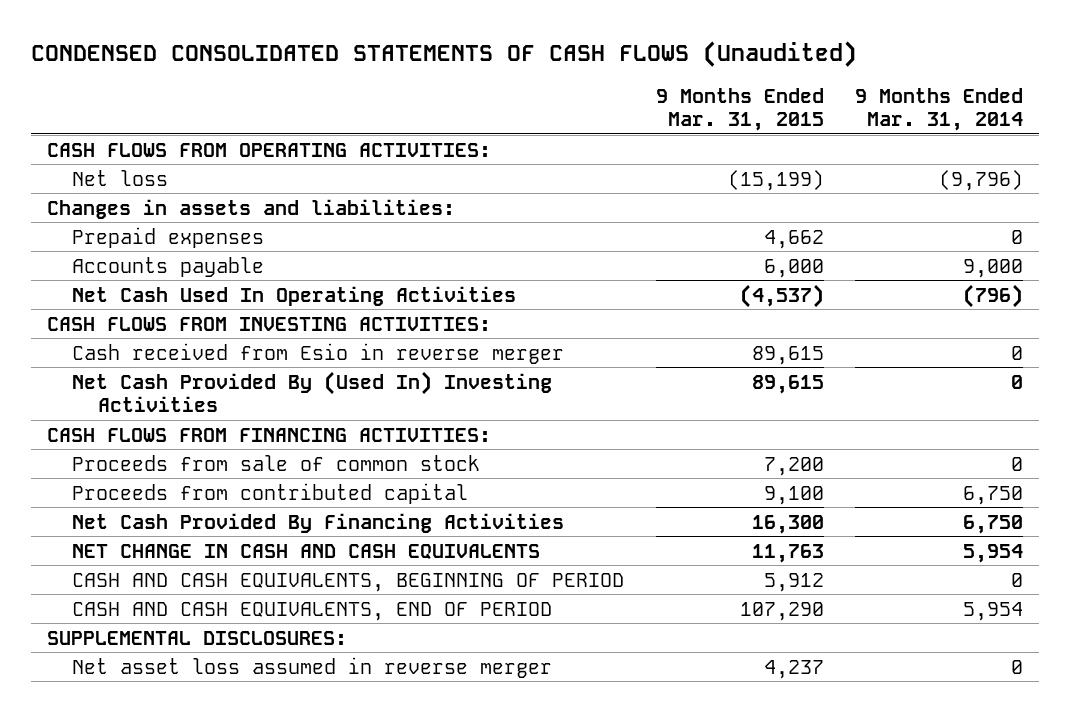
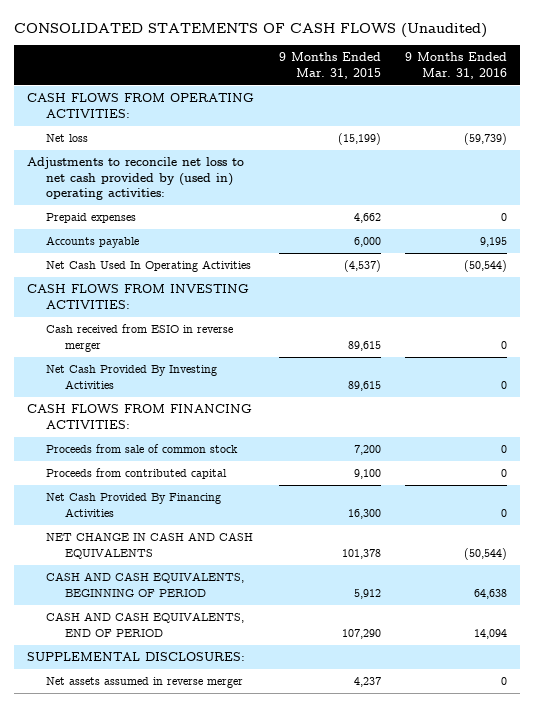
[30,41,857,68] CONDENSED CONSOLIDATED STATEMENTS OF CASH FLOWS (Unaudited) -> [14,22,488,38] CONSOLIDATED STATEMENTS OF CASH FLOWS (Unaudited)
[855,87,1024,131] 9 Months Ended Mar. 31, 2014 -> none
none -> [405,52,508,79] 9 Months Ended Mar. 31, 2016
[46,198,455,219] Changes in assets and liabilities: -> none
none -> [26,157,244,201] Adjustments to reconcile net loss to net cash provided by (used in) operating activities:
[72,342,565,364] Cash received from Esio in reverse merger -> [45,324,233,352] Cash received from ESIO in reverse merger
[72,370,553,412] Net Cash Provided By (Used In) Investing Activities -> [45,365,217,389] Net Cash Provided By Investing Activities
[751,543,824,563] 11,763 -> [341,548,381,559] 101,378
[72,656,553,678] Net asset loss assumed in reverse merger -> [45,677,243,689] Net assets assumed in reverse merger

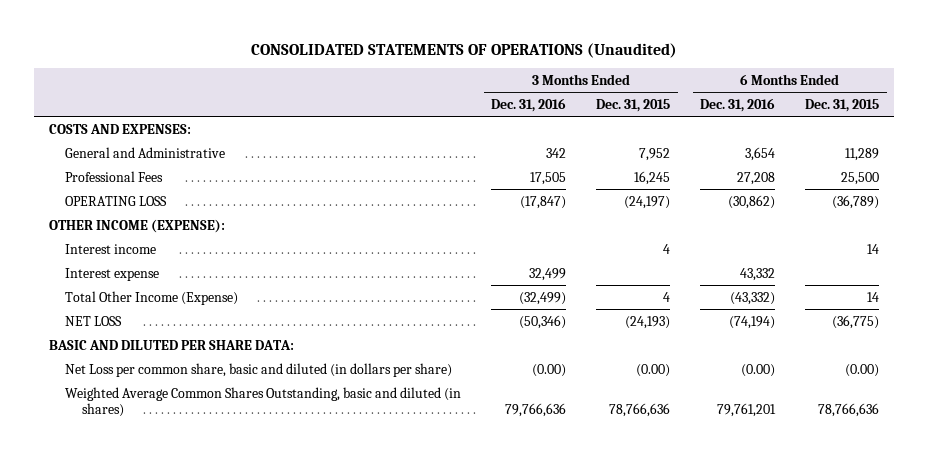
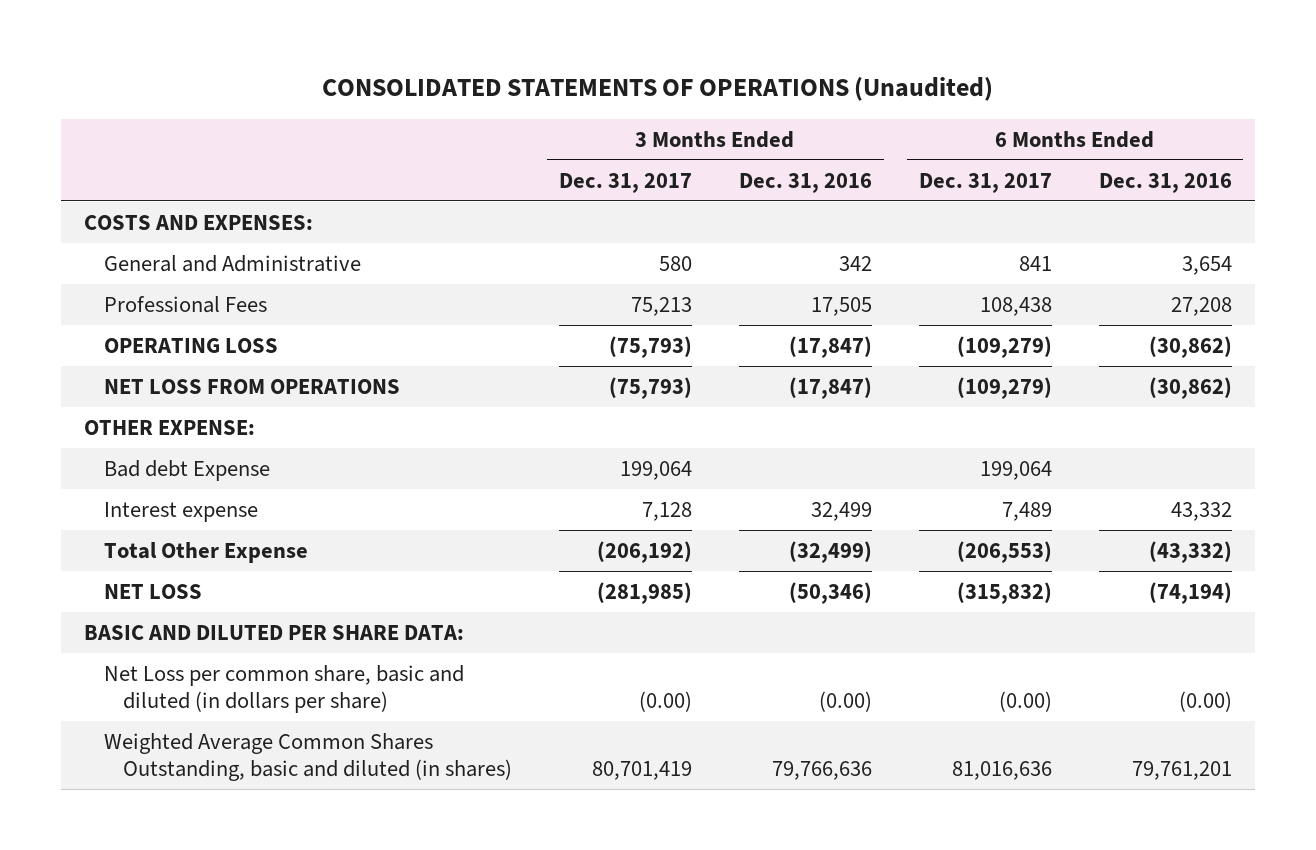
[596,98,671,112] Dec. 31, 2015 -> none
[805,98,880,112] Dec. 31, 2015 -> none
none -> [558,172,692,193] Dec. 31, 2017
none -> [918,172,1052,193] Dec. 31, 2017
[65,243,157,254] Interest income -> none
none -> [103,379,400,395] NET LOSS FROM OPERATIONS
[48,218,225,233] OTHER INCOME (EXPENSE): -> [83,420,255,436] OTHER EXPENSE:
none -> [103,460,270,482] Bad debt Expense
[65,290,239,305] Total Other Income (Expense) -> [103,542,308,564] Total Other Expense

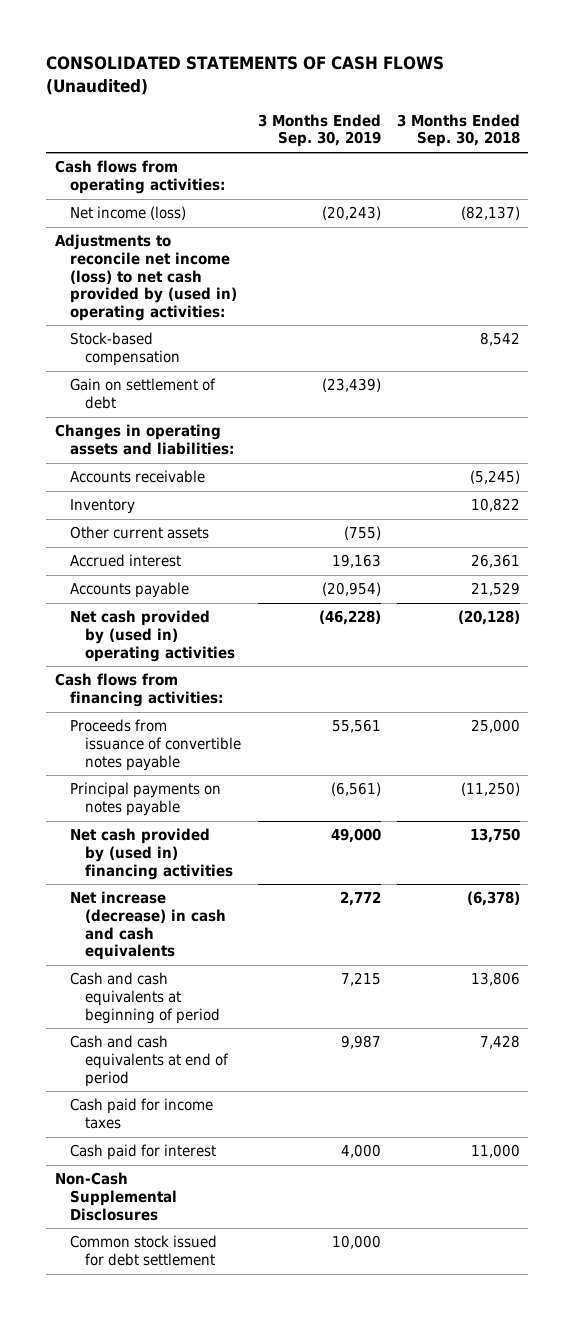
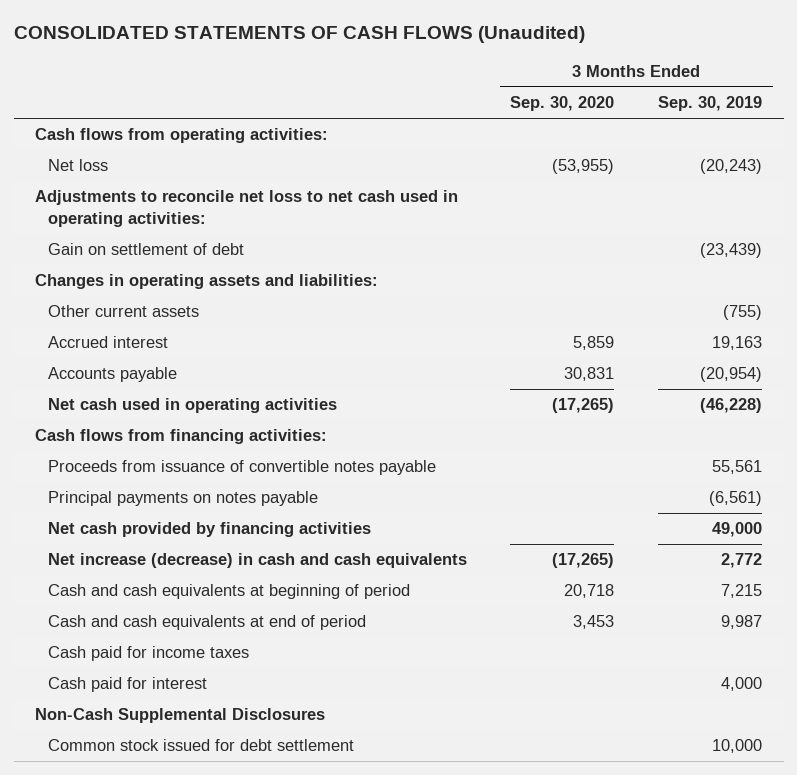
[396,113,520,148] 3 Months Ended Sep. 30, 2018 -> none
none -> [510,95,615,111] Sep. 30, 2020
[69,332,181,366] Stock-based compensation -> none
[69,206,186,221] Net income (loss) -> [47,159,108,172] Net loss
[54,234,237,321] Adjustments to reconcile net income (loss) to net cash provided by (used in) operating activities: -> [35,190,459,227] Adjustments to reconcile net loss to net cash used in operating activities:
[69,470,205,484] Accounts receivable -> none
[69,499,135,515] Inventory -> none
[69,610,236,662] Net cash provided by (used in) operating activities -> [47,398,337,414] Net cash used in operating activities
[69,828,234,880] Net cash provided by (used in) financing activities -> [47,522,371,538] Net cash provided by financing activities

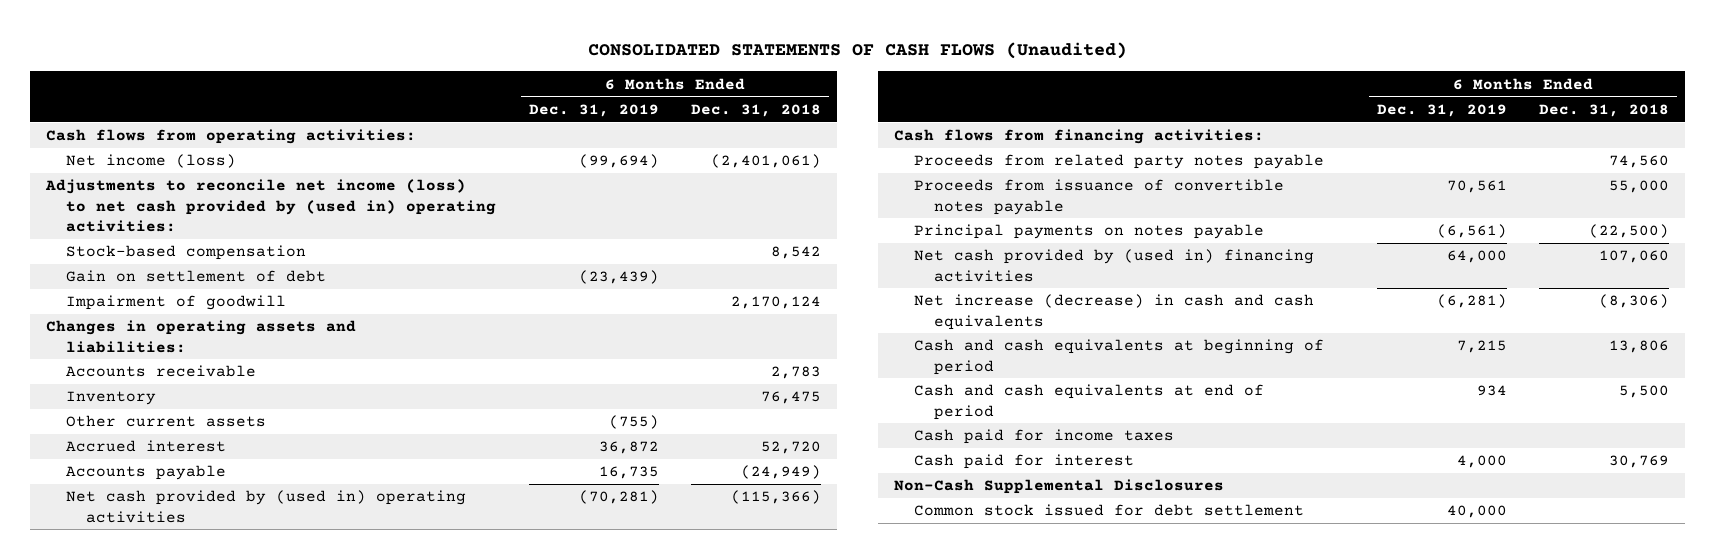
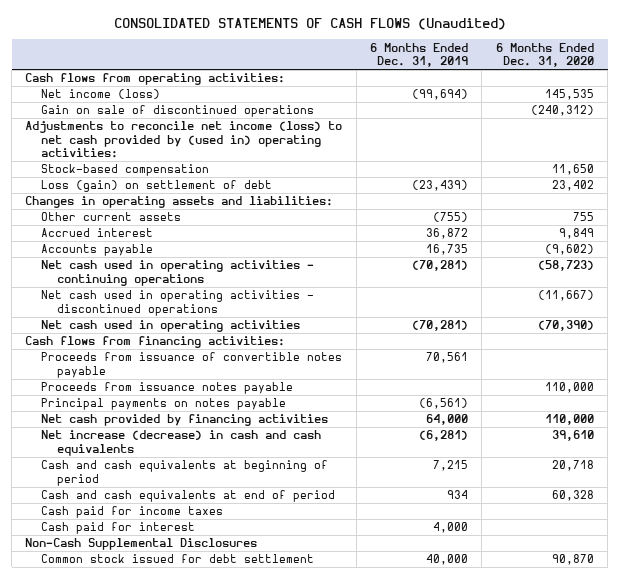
[691,103,822,117] Dec. 31, 2018 -> none
none -> [495,42,594,68] 6 Months Ended Dec. 31, 2020
none -> [41,105,315,118] Gain on sale of discontinued operations
[66,295,287,311] Impairment of goodwill -> none
[66,270,327,283] Gain on settlement of debt -> [41,180,273,193] Loss (gain) on settlement of debt
[66,365,257,378] Accounts receivable -> none
[66,391,157,406] Inventory -> none
none -> [41,260,315,286] Net cash used in operating activities - continuing operations
none -> [41,290,315,316] Net cash used in operating activities - discontinued operations
[66,490,467,523] Net cash provided by (used in) operating activities -> [41,320,301,333] Net cash used in operating activities
[914,154,1325,170] Proceeds from related party notes payable -> none
none -> [41,382,294,395] Proceeds from issuance notes payable
[914,249,1315,282] Net cash provided by (used in) financing activities -> [41,414,329,427] Net cash provided by financing activities

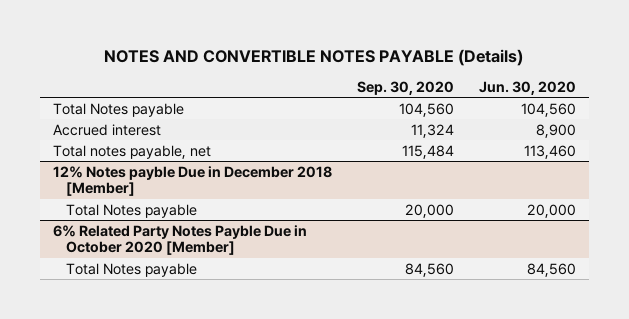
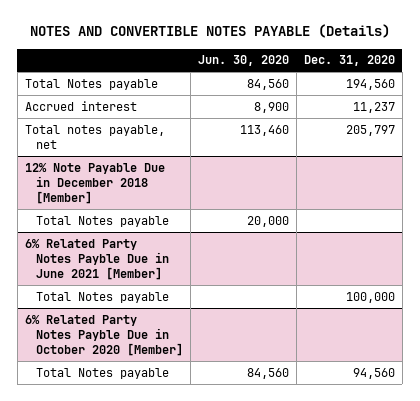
[356,81,454,96] Sep. 30, 2020 -> none
none -> [303,55,395,67] Dec. 31, 2020
[521,102,577,117] 104,560 -> [246,78,289,90] 84,560
[52,165,332,197] 12% Notes payble Due in December 2018 [Member] -> [24,162,165,204] 12% Note Payable Due in December 2018 [Member]
none -> [24,238,170,280] 6% Related Party Notes Payble Due in June 2021 [Member]
none -> [36,291,170,303] Total Notes payable

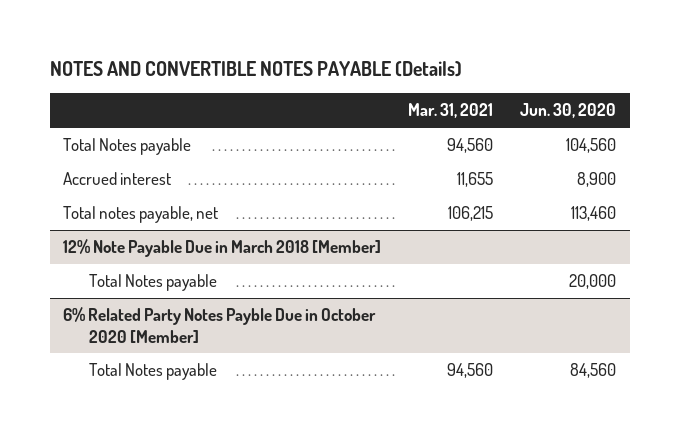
[303,55,395,67] Dec. 31, 2020 -> none
none -> [408,103,494,119] Mar. 31, 2021
[246,78,289,90] 84,560 -> [566,138,617,154] 104,560
[24,162,165,204] 12% Note Payable Due in December 2018 [Member] -> [63,239,382,258] 12% Note Payable Due in March 2018 [Member]
[24,238,170,280] 6% Related Party Notes Payble Due in June 2021 [Member] -> none
[36,291,170,303] Total Notes payable -> none

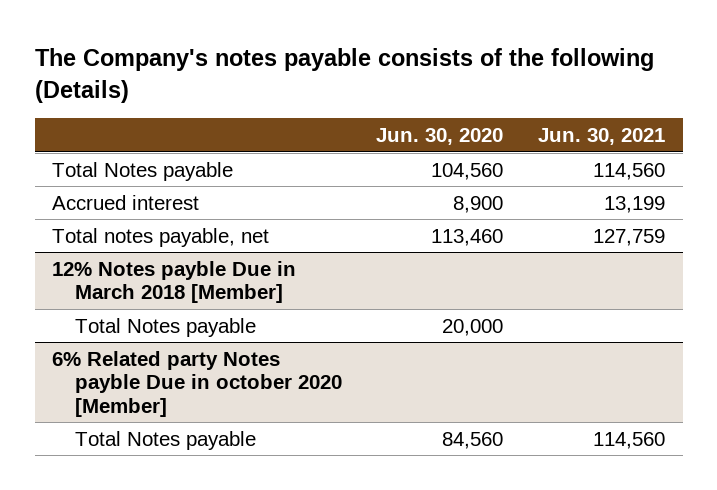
[49,61,462,78] NOTES AND CONVERTIBLE NOTES PAYABLE (Details) -> [34,48,654,103] The Company's notes payable consists of the following (Details)
[408,103,494,119] Mar. 31, 2021 -> none
none -> [538,128,666,146] Jun. 30, 2021
[63,239,382,258] 12% Note Payable Due in March 2018 [Member] -> [52,260,297,304] 12% Notes payble Due in March 2018 [Member]
[63,307,377,343] 6% Related Party Notes Payble Due in October 2020 [Member] -> [52,350,342,417] 6% Related party Notes payble Due in october 2020 [Member]

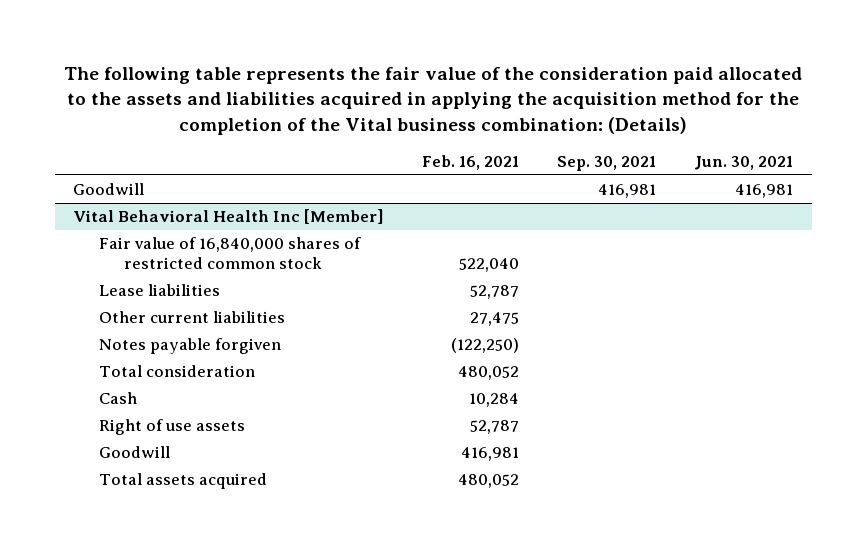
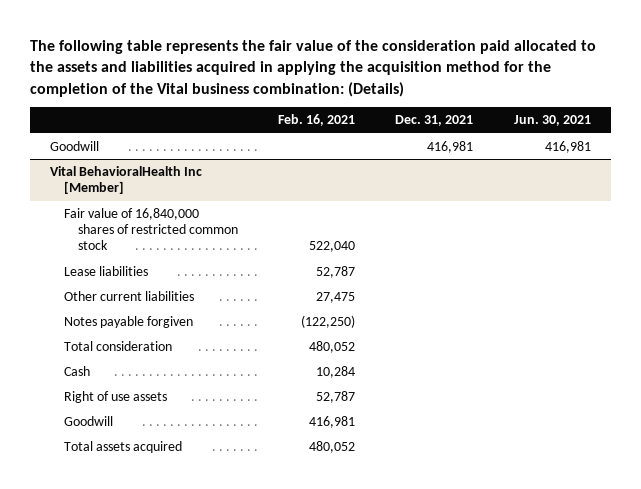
[556,155,656,171] Sep. 30, 2021 -> none
none -> [395,115,474,127] Dec. 31, 2021
[73,209,385,225] Vital Behavioral Health Inc [Member] -> [50,166,203,195] Vital BehavioralHealth Inc [Member]

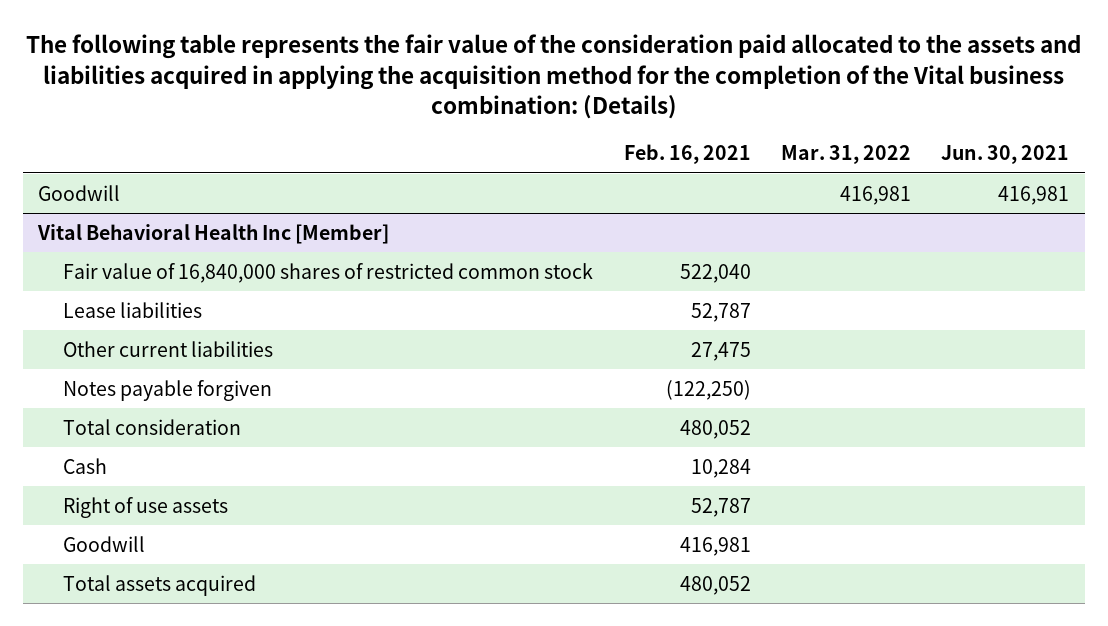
[395,115,474,127] Dec. 31, 2021 -> none
none -> [781,145,912,165] Mar. 31, 2022
[50,166,203,195] Vital BehavioralHealth Inc [Member] -> [37,223,390,244] Vital Behavioral Health Inc [Member]

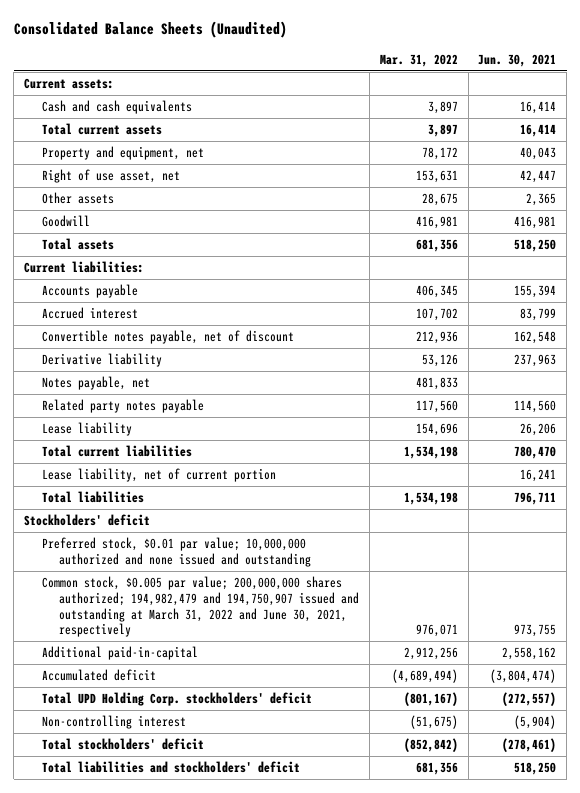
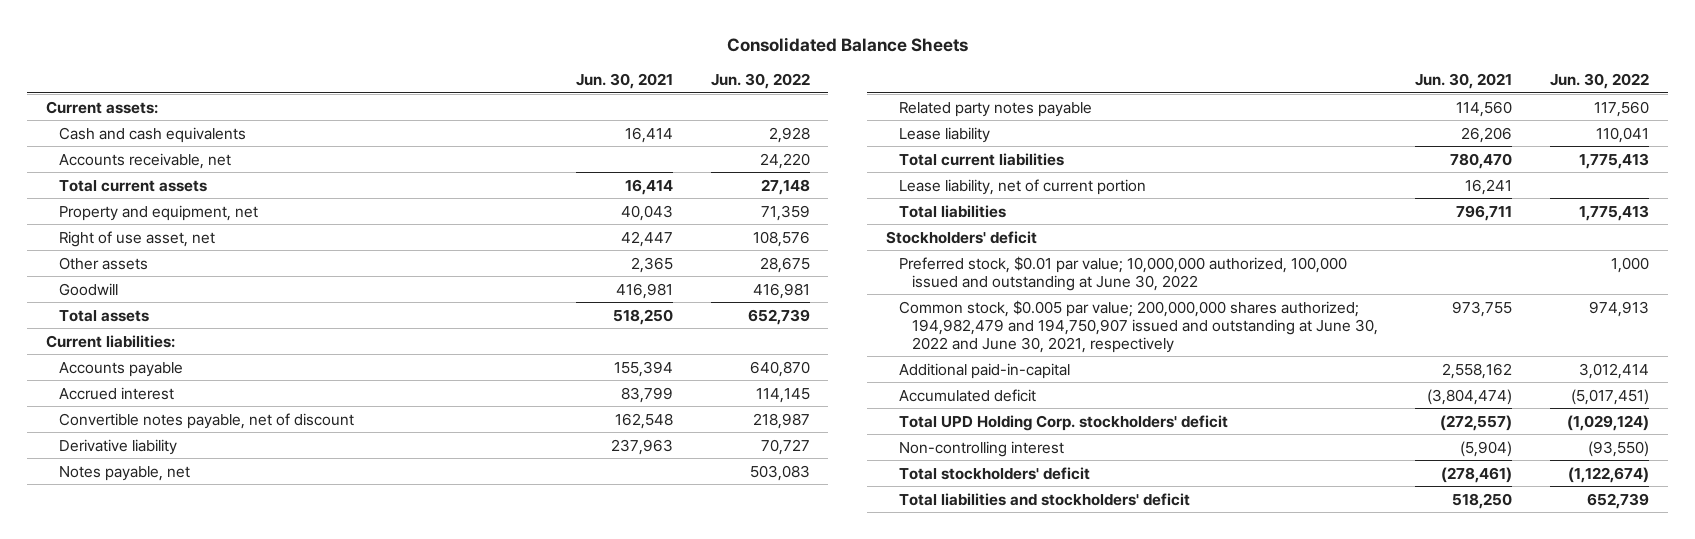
[13,21,287,39] Consolidated Balance Sheets (Unaudited) -> [726,36,968,52] Consolidated Balance Sheets
[379,53,458,67] Mar. 31, 2022 -> none
none -> [710,72,810,89] Jun. 30, 2022
none -> [58,152,231,169] Accounts receivable, net
[41,537,312,567] Preferred stock, $0.01 par value; 10,000,000 authorized and none issued and outstanding -> [898,255,1347,291] Preferred stock, $0.01 par value; 10,000,000 authorized, 100,000 issued and outstanding at June 30, 2022
[41,576,360,638] Common stock, $0.005 par value; 200,000,000 shares authorized; 194,982,479 and 194,750,907 issued and outstanding at March 31, 2022 and June 30, 2021, respectively -> [898,299,1378,353] Common stock, $0.005 par value; 200,000,000 shares authorized; 194,982,479 and 194,750,907 issued and outstanding at June 30, 2022 and June 30, 2021, respectively

